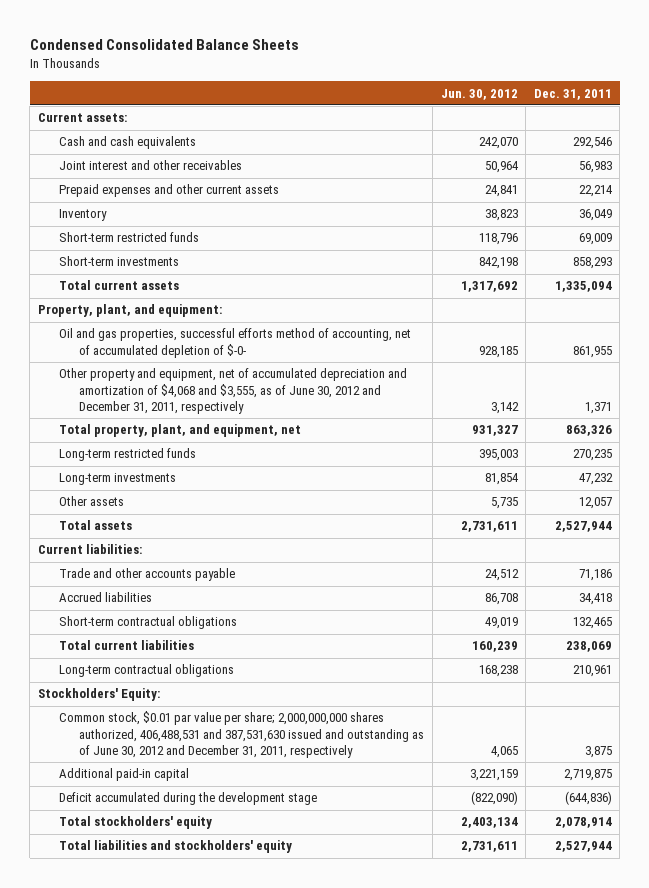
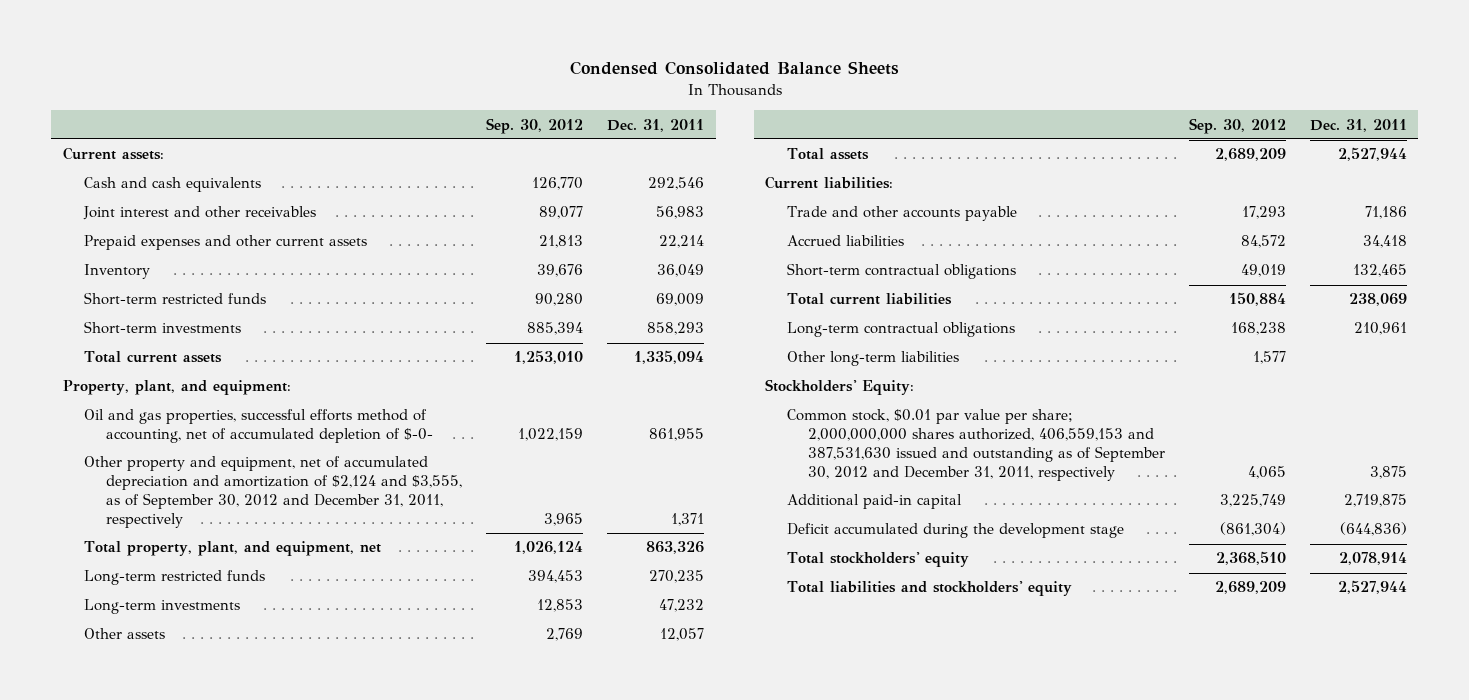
[440,88,518,100] Jun. 30, 2012 -> none
none -> [486,117,584,134] Sep. 30, 2012
[58,368,407,415] Other property and equipment, net of accumulated depreciation and amortization of $4,068 and $3,555, as of June 30, 2012 and December 31, 2011, respectively -> [84,456,462,529] Other property and equipment, net of accumulated depreciation and amortization of $2,124 and $3,555, as of September 30, 2012 and December 31, 2011, respectively
none -> [786,351,959,367] Other long-term liabilities
[58,711,425,759] Common stock, $0.01 par value per share; 2,000,000,000 shares authorized, 406,488,531 and 387,531,630 issued and outstanding as of June 30, 2012 and December 31, 2011, respectively -> [786,409,1166,482] Common stock, $0.01 par value per share; 2,000,000,000 shares authorized, 406,559,153 and 387,531,630 issued and outstanding as of September 30, 2012 and December 31, 2011, respectively

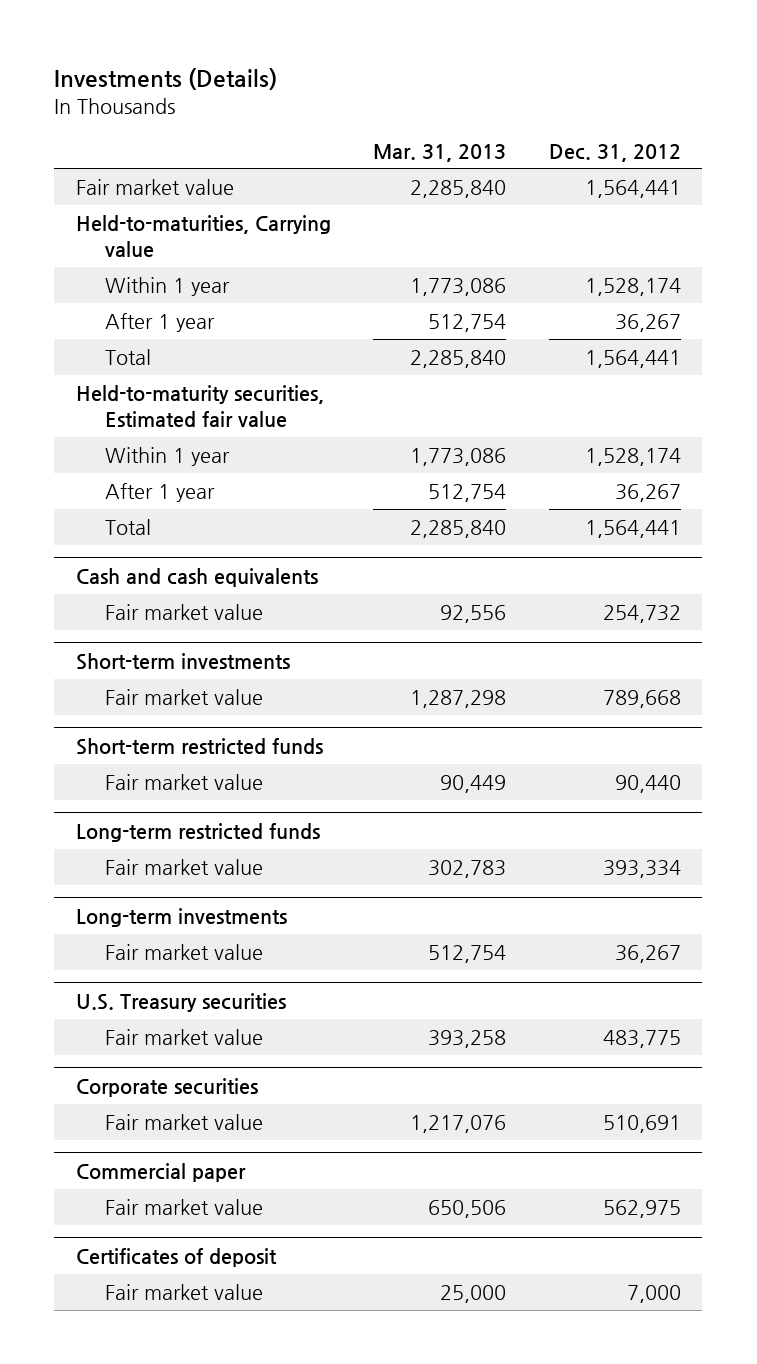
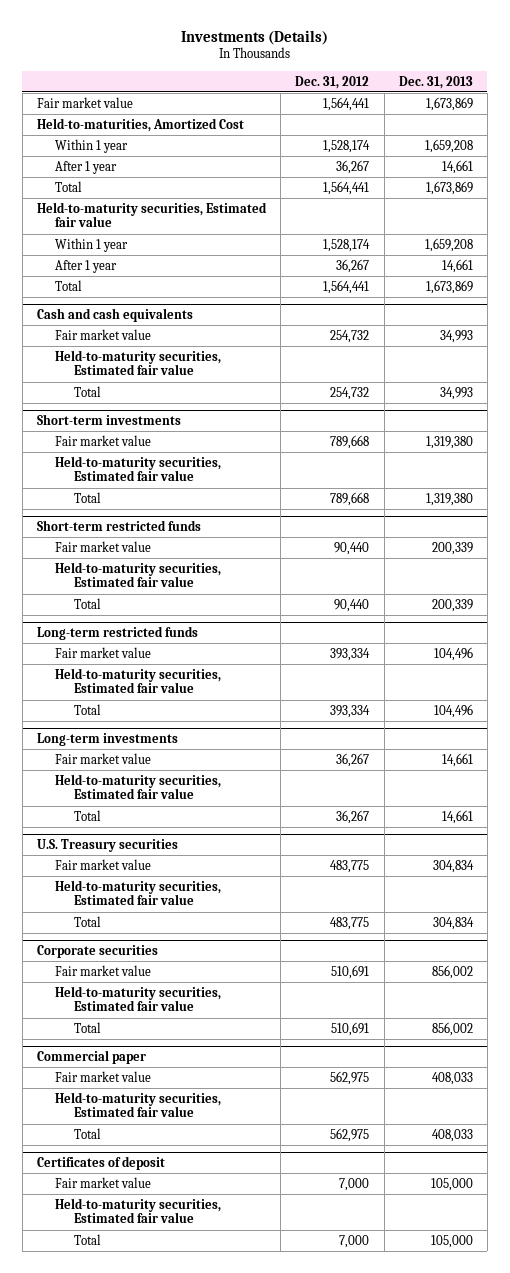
[373,143,507,162] Mar. 31, 2013 -> none
none -> [398,75,473,89] Dec. 31, 2013
[75,214,331,257] Held-to-maturities, Carrying value -> [37,117,245,132] Held-to-maturities, Amortized Cost
none -> [55,349,222,376] Held-to-maturity securities, Estimated fair value
none -> [73,385,101,397] Total
none -> [55,455,222,482] Held-to-maturity securities, Estimated fair value
none -> [73,491,101,503] Total
none -> [55,561,222,588] Held-to-maturity securities, Estimated fair value
none -> [73,597,101,609] Total
none -> [55,667,222,694] Held-to-maturity securities, Estimated fair value
none -> [73,703,101,715] Total
none -> [55,773,222,800] Held-to-maturity securities, Estimated fair value
none -> [73,809,101,821] Total
none -> [55,879,222,906] Held-to-maturity securities, Estimated fair value
none -> [73,915,101,927] Total
none -> [55,985,222,1012] Held-to-maturity securities, Estimated fair value
none -> [73,1021,101,1033] Total
none -> [55,1091,222,1118] Held-to-maturity securities, Estimated fair value
none -> [73,1127,101,1139] Total
none -> [55,1197,222,1224] Held-to-maturity securities, Estimated fair value
none -> [73,1233,101,1245] Total

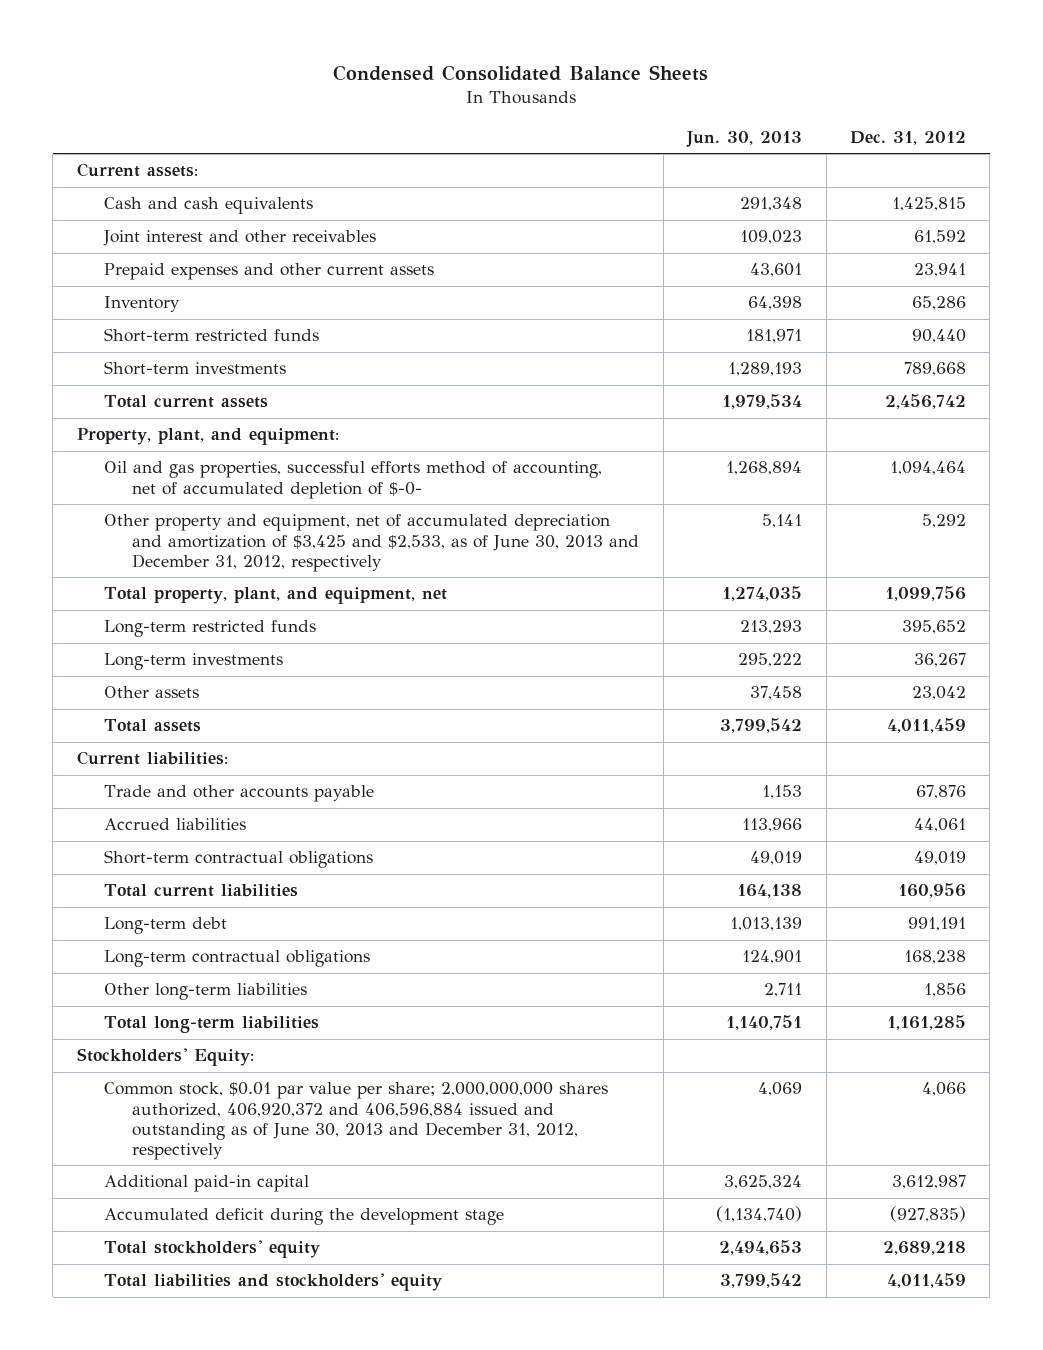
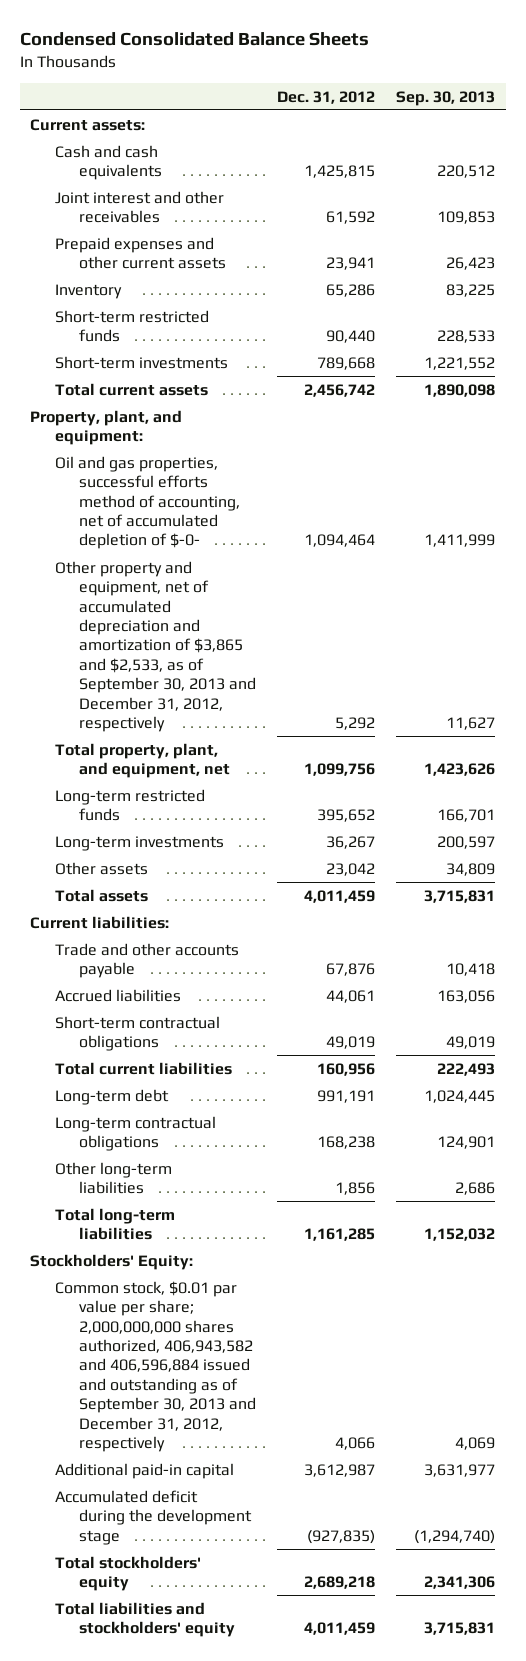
[686,130,803,147] Jun. 30, 2013 -> none
none -> [396,90,496,106] Sep. 30, 2013
[104,514,640,572] Other property and equipment, net of accumulated depreciation and amortization of $3,425 and $2,533, as of June 30, 2013 and December 31, 2012, respectively -> [54,560,256,733] Other property and equipment, net of accumulated depreciation and amortization of $3,865 and $2,533, as of September 30, 2013 and December 31, 2012, respectively
[104,1082,609,1160] Common stock, $0.01 par value per share; 2,000,000,000 shares authorized, 406,920,372 and 406,596,884 issued and outstanding as of June 30, 2013 and December 31, 2012, respectively -> [54,1280,256,1453] Common stock, $0.01 par value per share; 2,000,000,000 shares authorized, 406,943,582 and 406,596,884 issued and outstanding as of September 30, 2013 and December 31, 2012, respectively

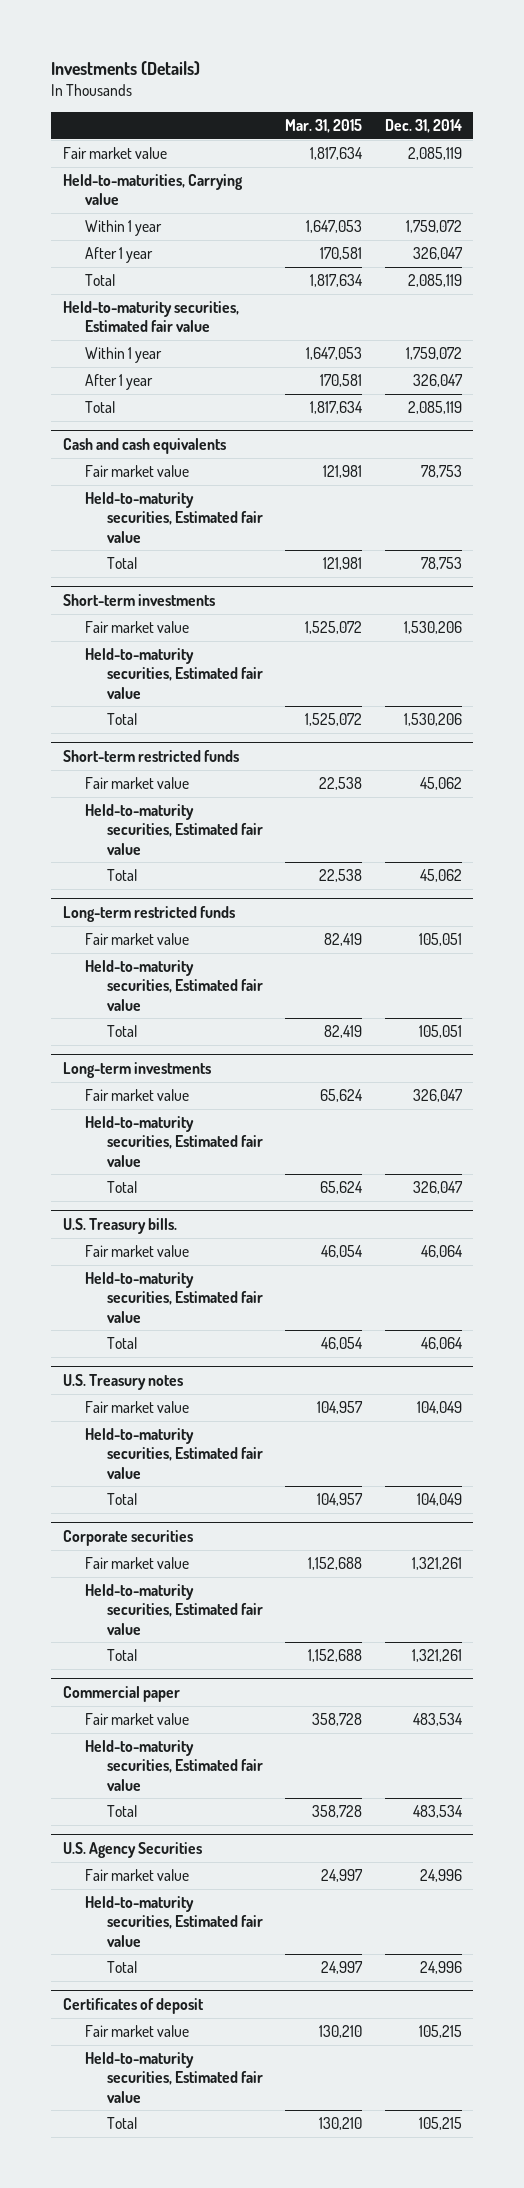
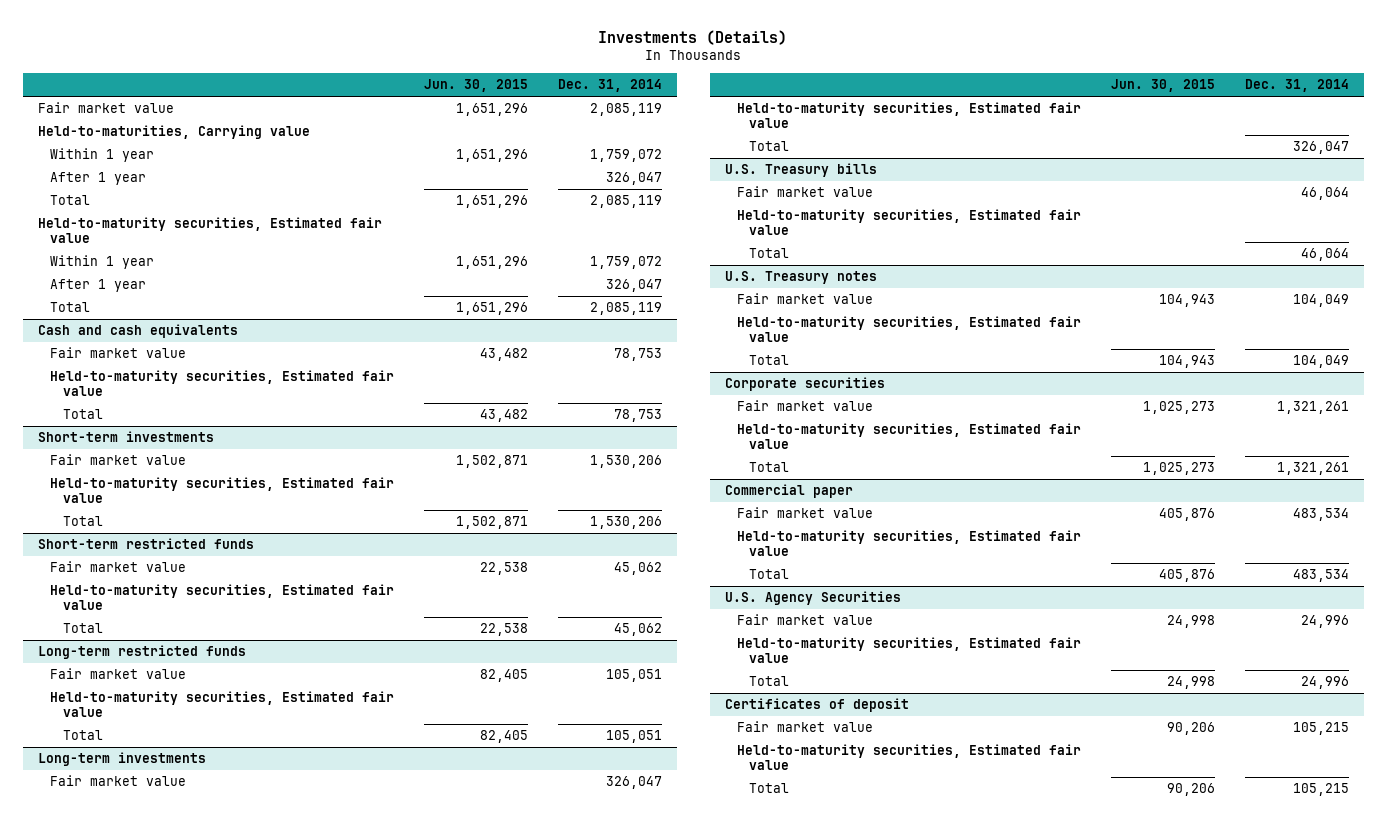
[285,118,363,133] Mar. 31, 2015 -> none
none -> [424,79,529,93] Jun. 30, 2015
[62,1217,177,1234] U.S. Treasury bills. -> [724,163,877,178] U.S. Treasury bills

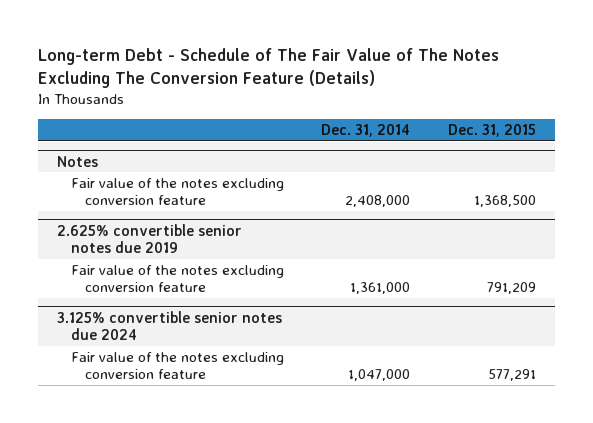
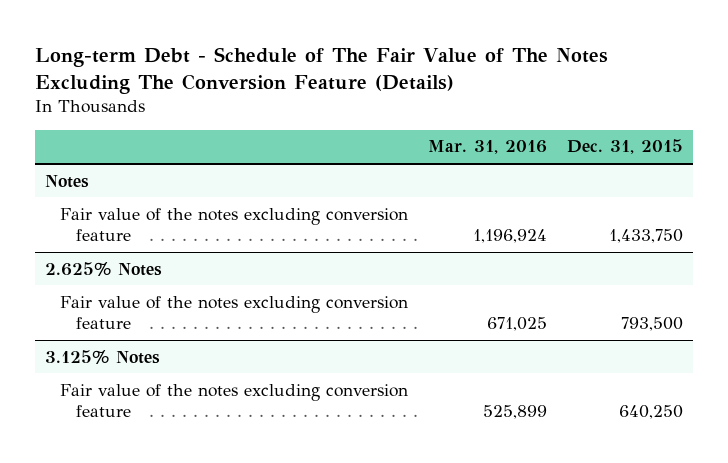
[321,123,411,137] Dec. 31, 2014 -> none
none -> [428,140,548,155] Mar. 31, 2016
[473,195,536,208] 1,368,500 -> [608,229,683,244] 1,433,750
[56,223,242,253] 2.625% convertible senior notes due 2019 -> [44,261,162,276] 2.625% Notes
[486,282,536,295] 791,209 -> [620,317,683,332] 793,500
[56,310,282,340] 3.125% convertible senior notes due 2024 -> [44,349,160,364] 3.125% Notes
[487,369,536,382] 577,291 -> [618,405,683,420] 640,250

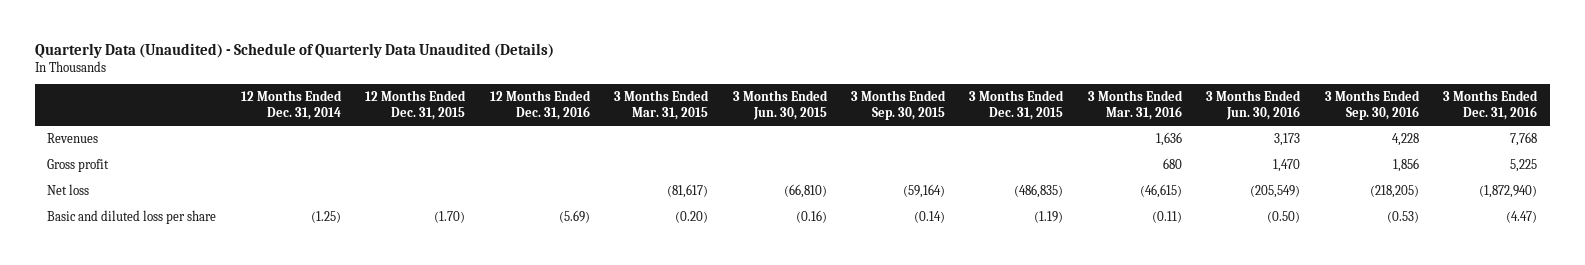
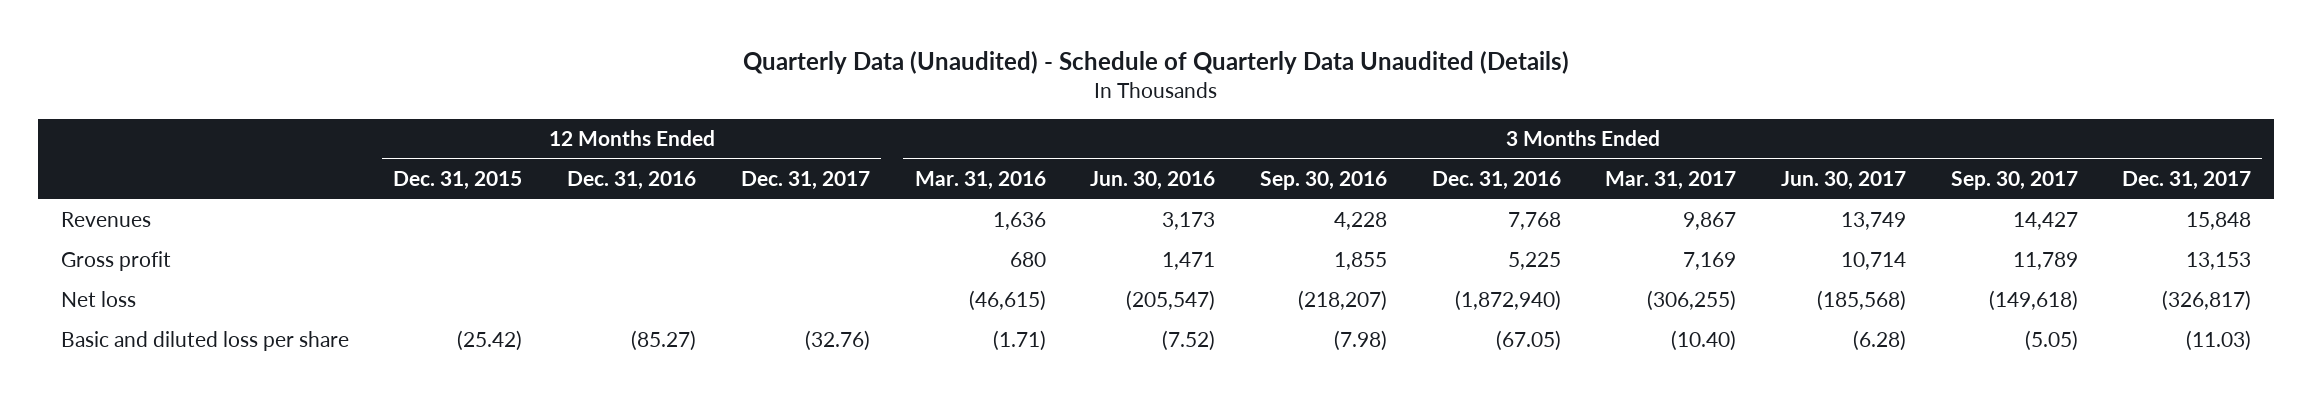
[240,90,342,120] 12 Months Ended Dec. 31, 2014 -> none
[614,90,710,120] 3 Months Ended Mar. 31, 2015 -> none
[732,90,828,120] 3 Months Ended Jun. 30, 2015 -> none
[850,90,946,120] 3 Months Ended Sep. 30, 2015 -> none
[969,90,1065,120] 3 Months Ended Dec. 31, 2015 -> none
none -> [740,171,870,191] Dec. 31, 2017
none -> [1605,171,1737,191] Mar. 31, 2017
none -> [1780,171,1906,191] Jun. 30, 2017
none -> [1950,171,2078,191] Sep. 30, 2017
none -> [2122,171,2252,191] Dec. 31, 2017
[1273,159,1301,173] 1,470 -> [1162,252,1216,271] 1,471
[1392,158,1419,173] 1,856 -> [1333,252,1387,271] 1,855
[1250,185,1301,199] (205,549) -> [1126,290,1216,312] (205,547)
[1369,185,1419,199] (218,205) -> [1297,290,1387,312] (218,207)
[434,211,466,224] (1.70) -> [457,330,523,352] (25.42)
[558,210,590,224] (5.69) -> [631,330,697,352] (85.27)
[1151,211,1182,224] (0.11) -> [992,330,1046,352] (1.71)
[1267,211,1301,224] (0.50) -> [1162,330,1216,352] (7.52)
[1386,211,1419,224] (0.53) -> [1333,330,1387,352] (7.98)
[1506,211,1538,224] (4.47) -> [1495,330,1561,352] (67.05)

